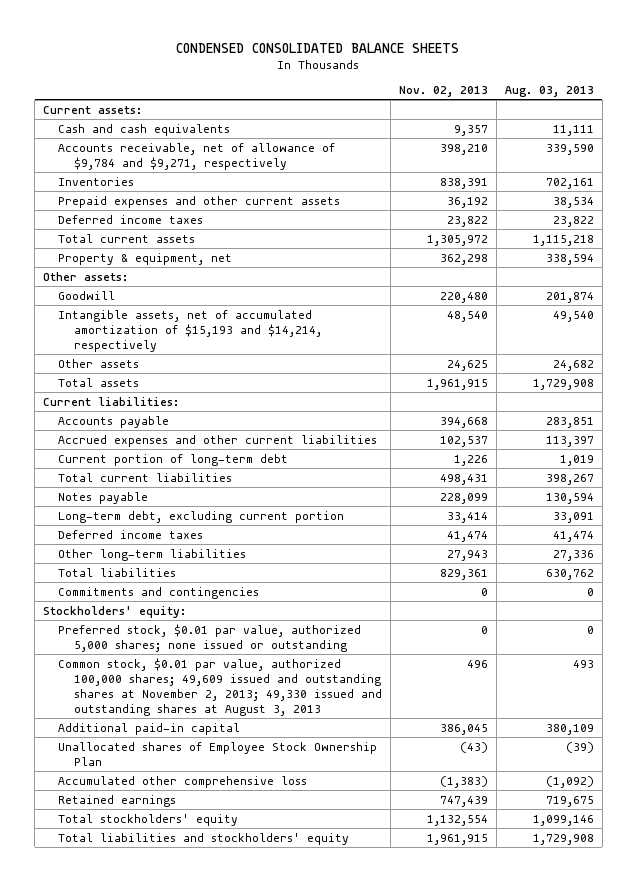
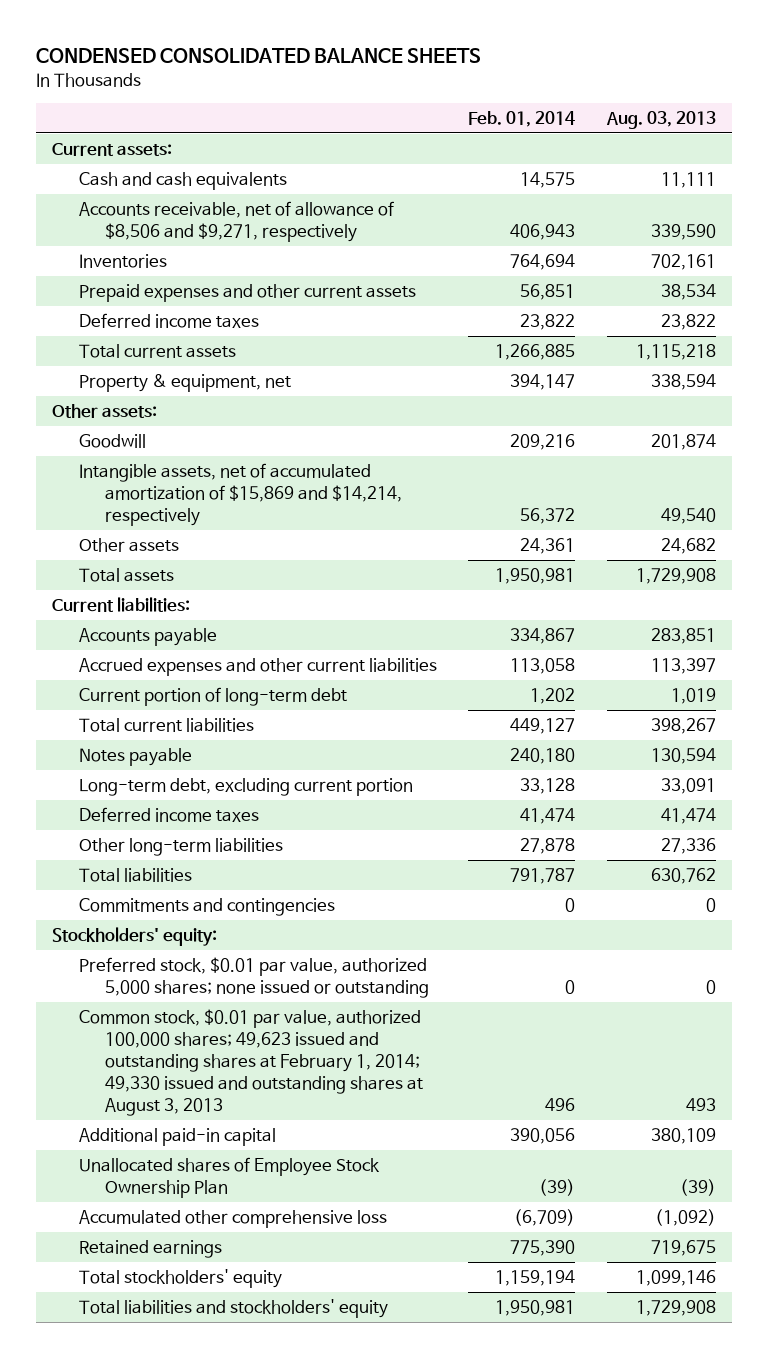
[398,86,488,98] Nov. 02, 2013 -> none
none -> [468,110,576,127] Feb. 01, 2014
[58,142,336,170] Accounts receivable, net of allowance of $9,784 and $9,271, respectively -> [78,201,394,243] Accounts receivable, net of allowance of $8,506 and $9,271, respectively
[58,309,323,352] Intangible assets, net of accumulated amortization of $15,193 and $14,214, respectively -> [78,463,403,527] Intangible assets, net of accumulated amortization of $15,869 and $14,214, respectively
[58,657,383,717] Common stock, $0.01 par value, authorized 100,000 shares; 49,609 issued and outstanding shares at November 2, 2013; 49,330 issued and outstanding shares at August 3, 2013 -> [78,1009,424,1117] Common stock, $0.01 par value, authorized 100,000 shares; 49,623 issued and outstanding shares at February 1, 2014; 49,330 issued and outstanding shares at August 3, 2013

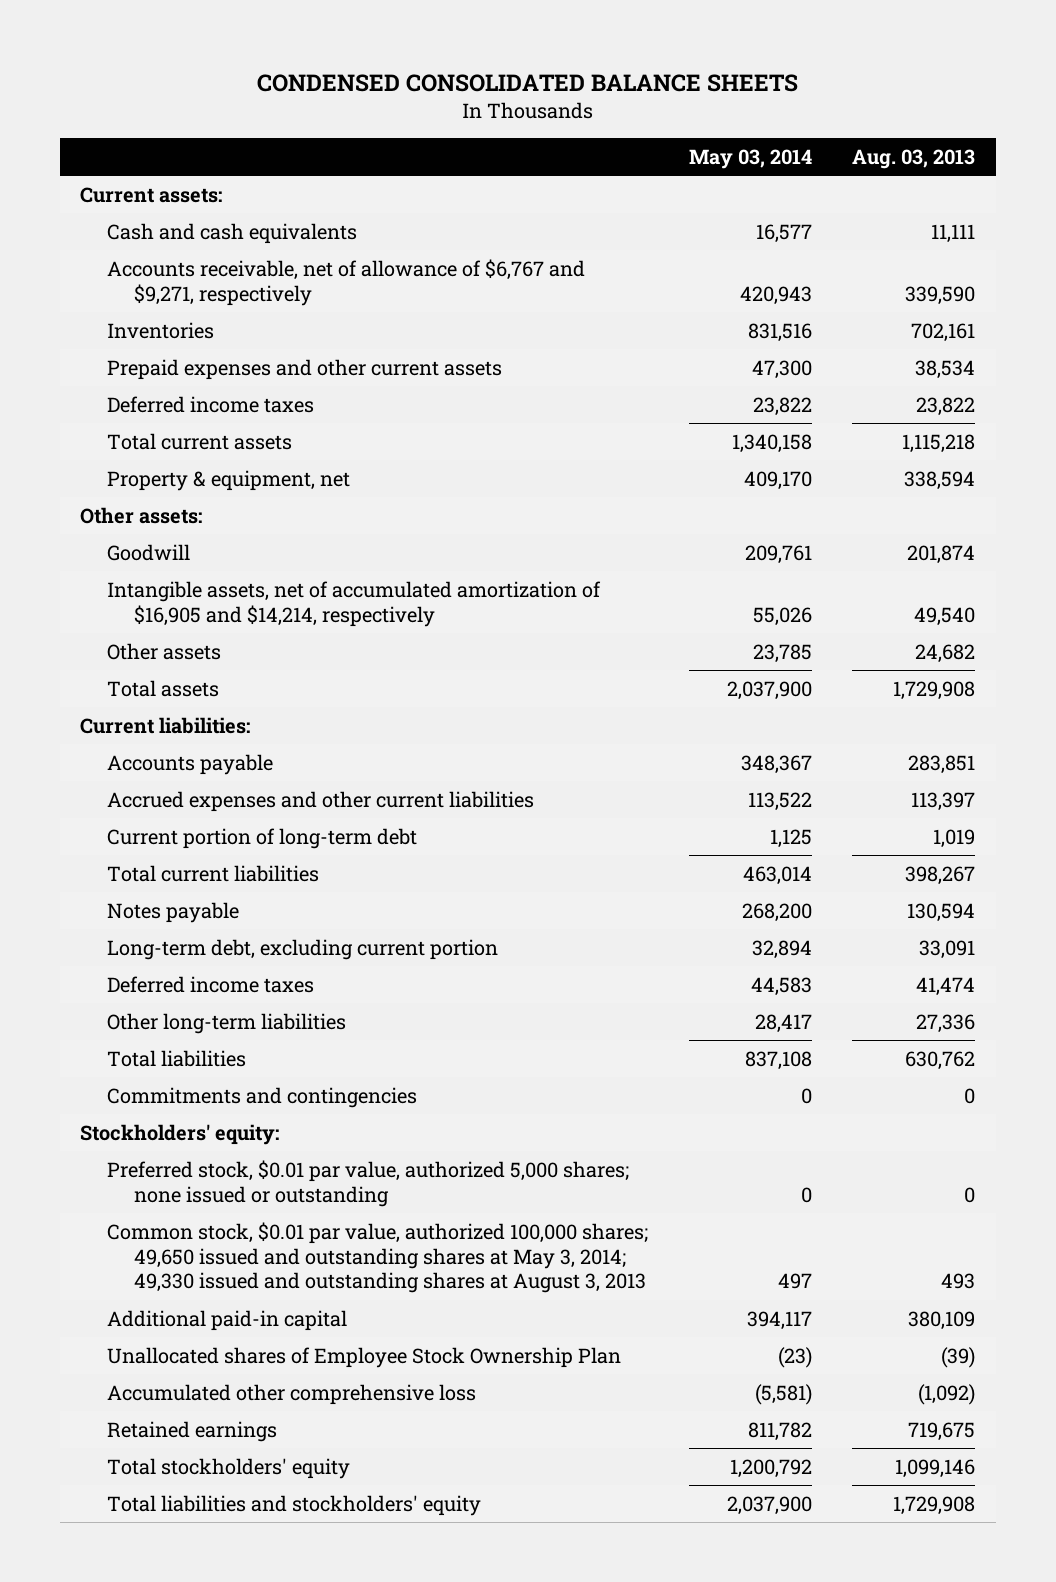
[468,110,576,127] Feb. 01, 2014 -> none
none -> [688,148,812,169] May 03, 2014
[78,201,394,243] Accounts receivable, net of allowance of $8,506 and $9,271, respectively -> [107,258,586,306] Accounts receivable, net of allowance of $6,767 and $9,271, respectively
[78,463,403,527] Intangible assets, net of accumulated amortization of $15,869 and $14,214, respectively -> [107,580,602,627] Intangible assets, net of accumulated amortization of $16,905 and $14,214, respectively
[78,1009,424,1117] Common stock, $0.01 par value, authorized 100,000 shares; 49,623 issued and outstanding shares at February 1, 2014; 49,330 issued and outstanding shares at August 3, 2013 -> [107,1221,649,1294] Common stock, $0.01 par value, authorized 100,000 shares; 49,650 issued and outstanding shares at May 3, 2014; 49,330 issued and outstanding shares at August 3, 2013

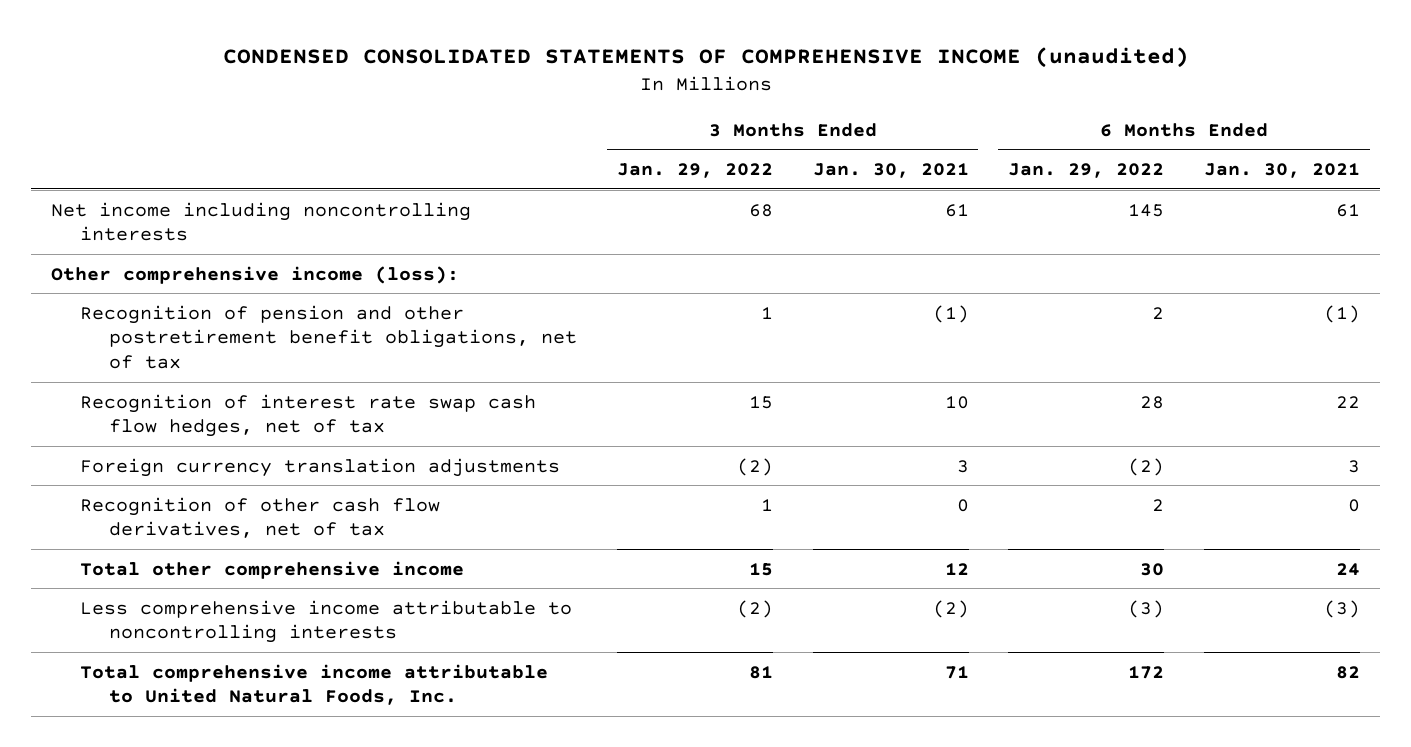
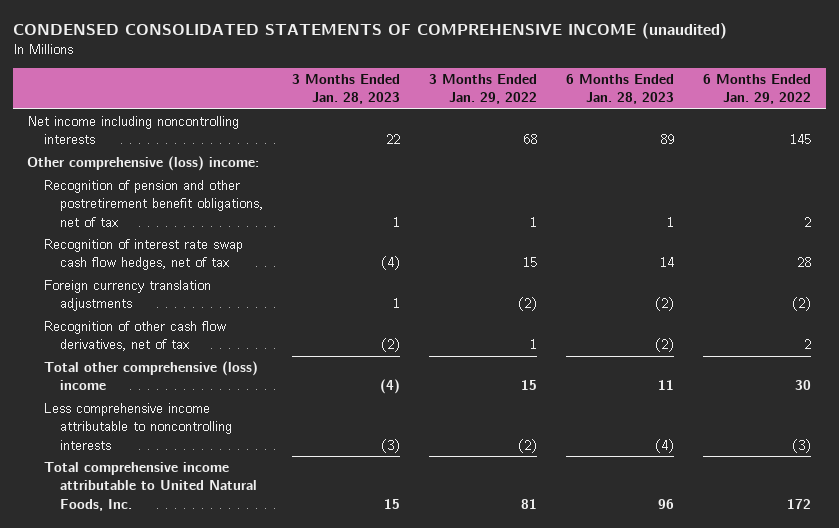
[812,162,969,178] Jan. 30, 2021 -> none
[1204,162,1361,178] Jan. 30, 2021 -> none
none -> [291,74,400,105] 3 Months Ended Jan. 28, 2023
none -> [566,74,675,105] 6 Months Ended Jan. 28, 2023
[51,265,460,284] Other comprehensive income (loss): -> [27,156,260,172] Other comprehensive (loss) income:
[80,560,465,579] Total other comprehensive income -> [43,361,258,391] Total other comprehensive (loss) income

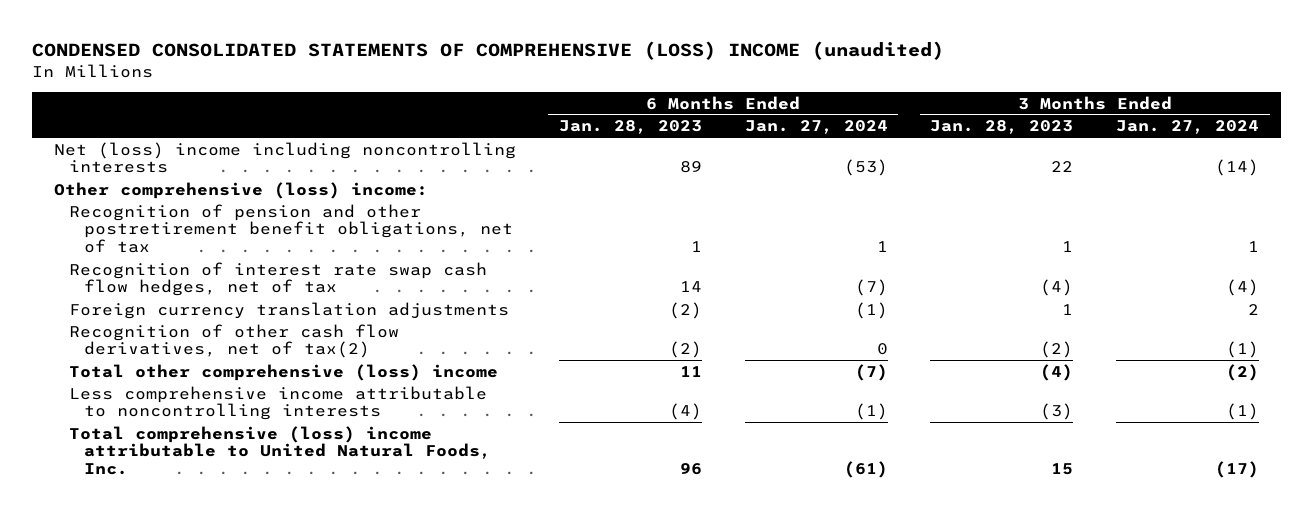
[12,22,727,39] CONDENSED CONSOLIDATED STATEMENTS OF COMPREHENSIVE INCOME (unaudited) -> [32,41,945,61] CONDENSED CONSOLIDATED STATEMENTS OF COMPREHENSIVE (LOSS) INCOME (unaudited)
[428,74,537,105] 3 Months Ended Jan. 29, 2022 -> none
[703,74,812,105] 6 Months Ended Jan. 29, 2022 -> none
none -> [744,120,888,135] Jan. 27, 2024
none -> [1116,120,1260,135] Jan. 27, 2024
[27,116,240,145] Net income including noncontrolling interests -> [53,141,516,174] Net (loss) income including noncontrolling interests
[43,321,226,352] Recognition of other cash flow derivatives, net of tax -> [68,323,399,359] Recognition of other cash flow derivatives, net of tax(2)
[43,462,257,511] Total comprehensive income attributable to United Natural Foods, Inc. -> [68,425,492,476] Total comprehensive (loss) income attributable to United Natural Foods, Inc.

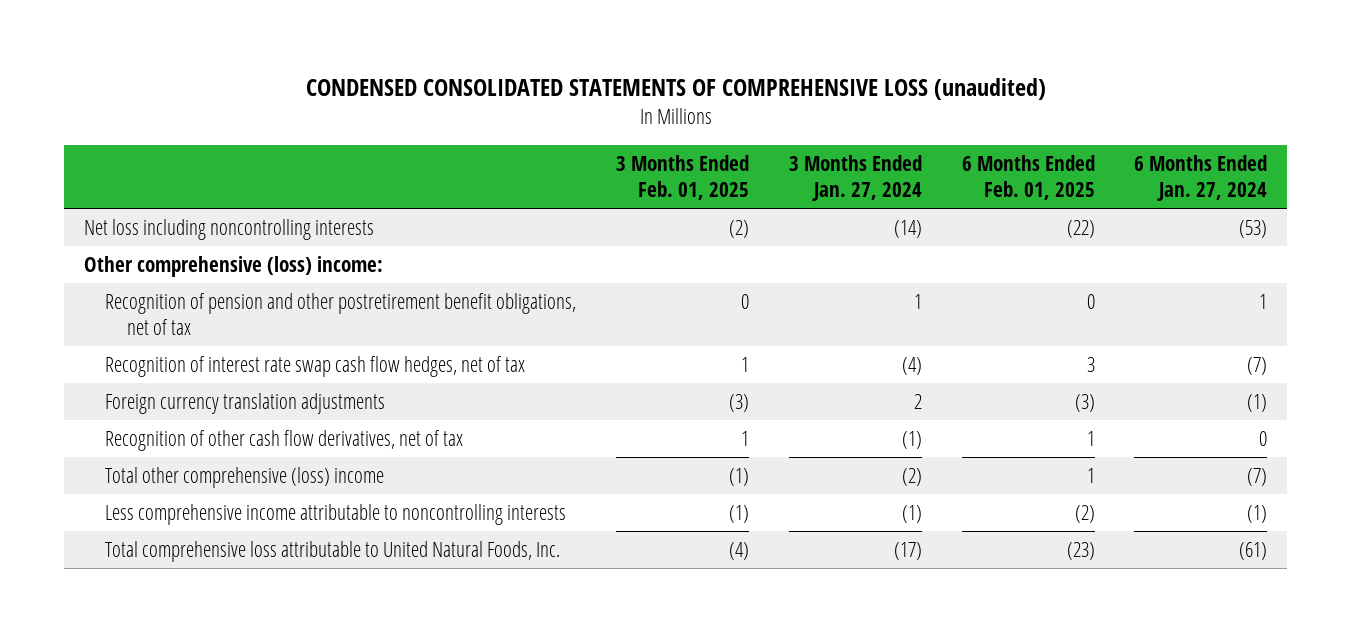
[32,41,945,61] CONDENSED CONSOLIDATED STATEMENTS OF COMPREHENSIVE (LOSS) INCOME (unaudited) -> [305,78,1046,101] CONDENSED CONSOLIDATED STATEMENTS OF COMPREHENSIVE LOSS (unaudited)
[558,120,702,135] Jan. 28, 2023 -> none
[930,120,1074,135] Jan. 28, 2023 -> none
none -> [616,154,750,200] 3 Months Ended Feb. 01, 2025
none -> [961,154,1095,200] 6 Months Ended Feb. 01, 2025
[53,141,516,174] Net (loss) income including noncontrolling interests -> [83,218,374,240] Net loss including noncontrolling interests
[68,323,399,359] Recognition of other cash flow derivatives, net of tax(2) -> [105,429,464,451] Recognition of other cash flow derivatives, net of tax
[68,425,492,476] Total comprehensive (loss) income attributable to United Natural Foods, Inc. -> [105,540,561,562] Total comprehensive loss attributable to United Natural Foods, Inc.

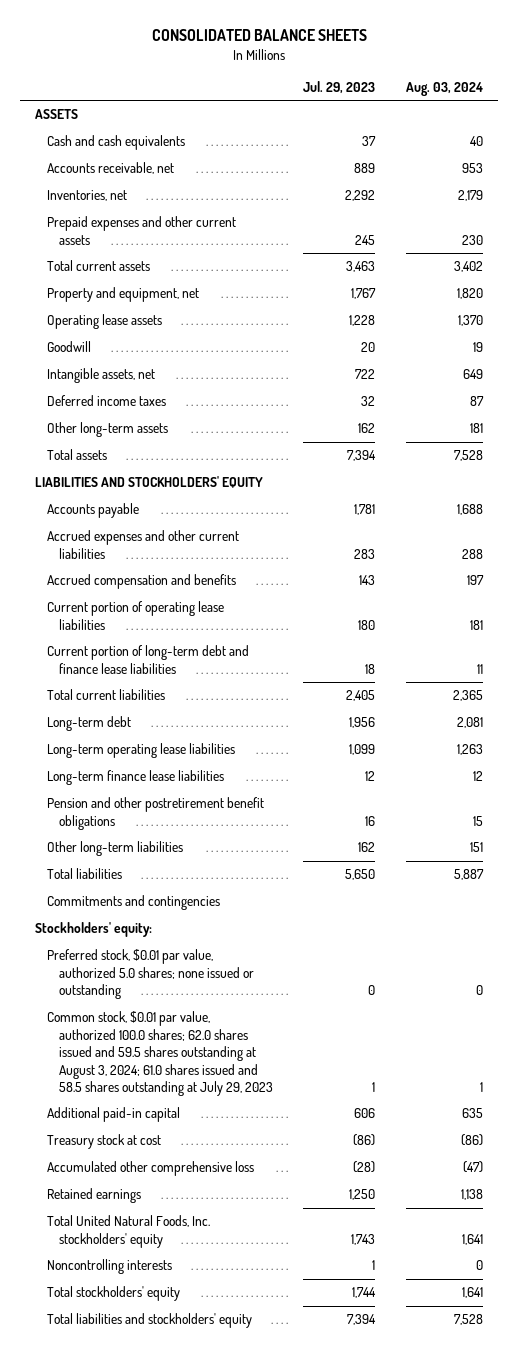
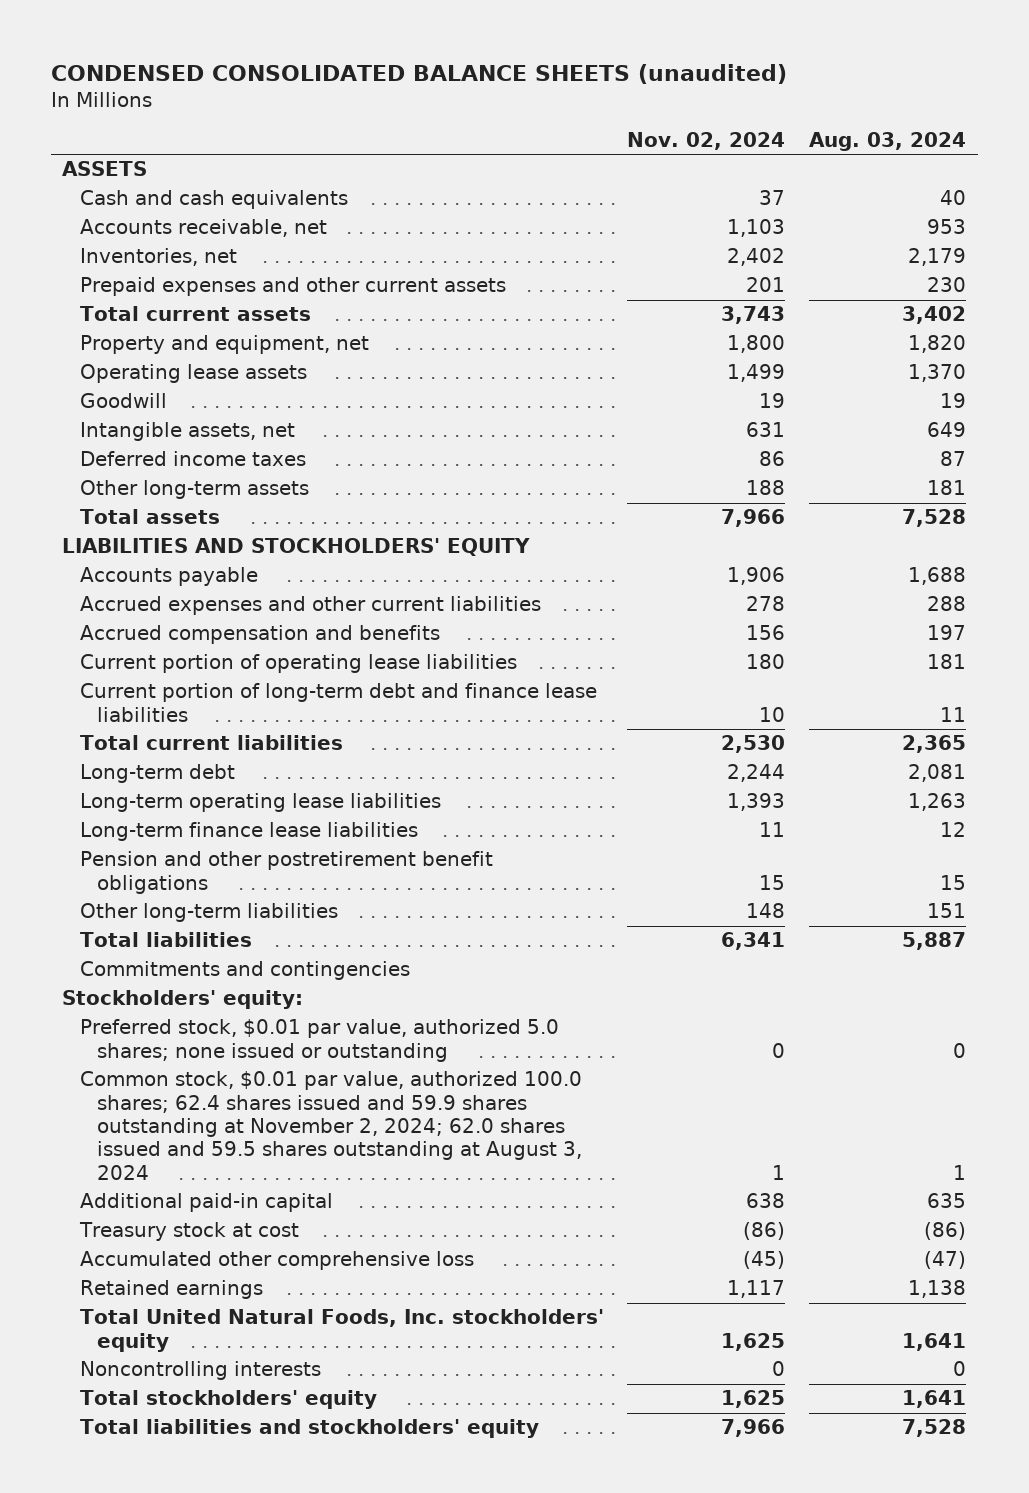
[151,29,367,42] CONSOLIDATED BALANCE SHEETS -> [50,63,787,84] CONDENSED CONSOLIDATED BALANCE SHEETS (unaudited)
[303,80,376,94] Jul. 29, 2023 -> none
none -> [627,132,786,151] Nov. 02, 2024
[46,1011,273,1097] Common stock, $0.01 par value, authorized 100.0 shares; 62.0 shares issued and 59.5 shares outstanding at August 3, 2024; 61.0 shares issued and 58.5 shares outstanding at July 29, 2023 -> [79,1071,583,1180] Common stock, $0.01 par value, authorized 100.0 shares; 62.4 shares issued and 59.9 shares outstanding at November 2, 2024; 62.0 shares issued and 59.5 shares outstanding at August 3, 2024

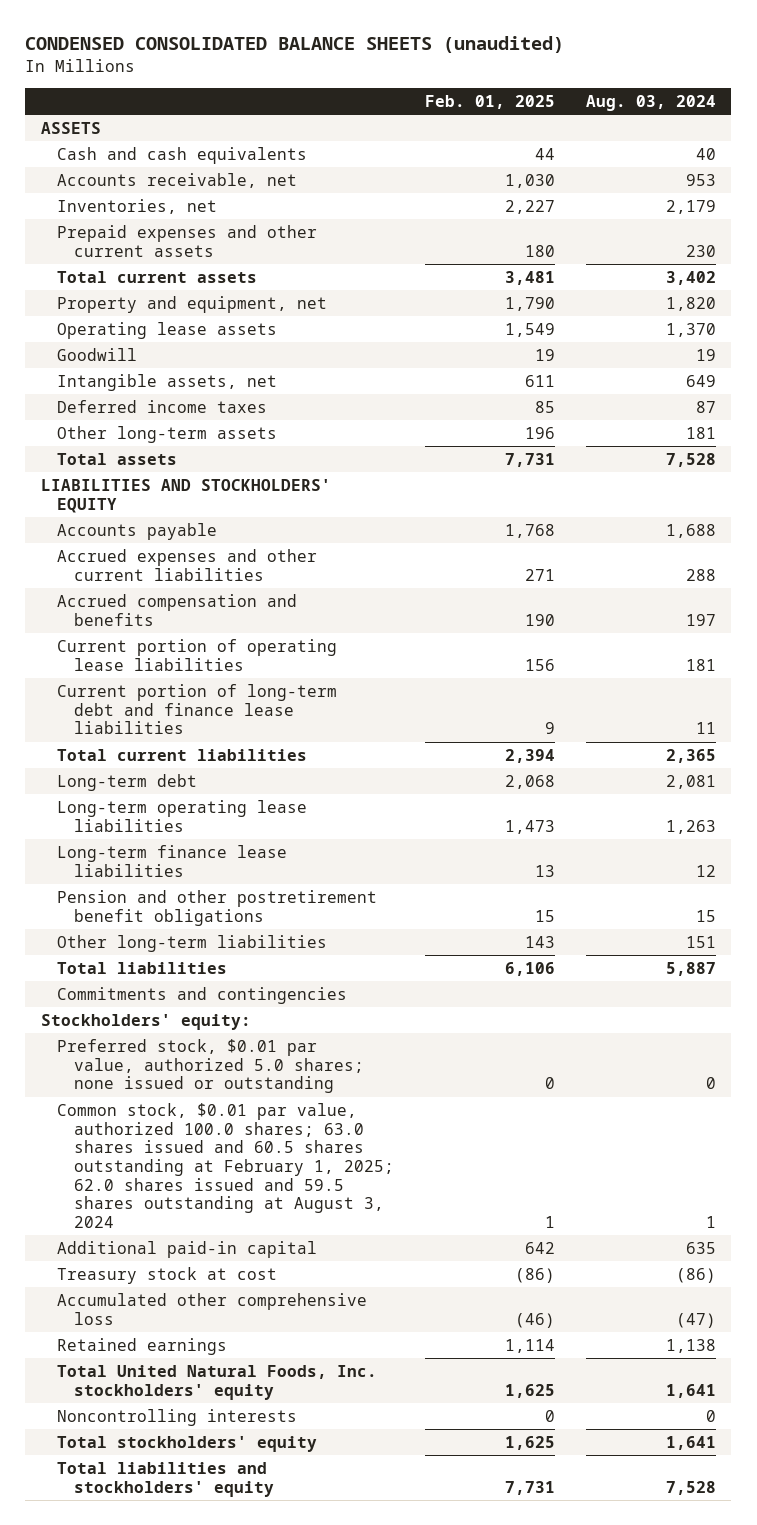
[627,132,786,151] Nov. 02, 2024 -> none
none -> [424,94,555,109] Feb. 01, 2025
[79,1071,583,1180] Common stock, $0.01 par value, authorized 100.0 shares; 62.4 shares issued and 59.9 shares outstanding at November 2, 2024; 62.0 shares issued and 59.5 shares outstanding at August 3, 2024 -> [57,1102,394,1229] Common stock, $0.01 par value, authorized 100.0 shares; 63.0 shares issued and 60.5 shares outstanding at February 1, 2025; 62.0 shares issued and 59.5 shares outstanding at August 3, 2024

